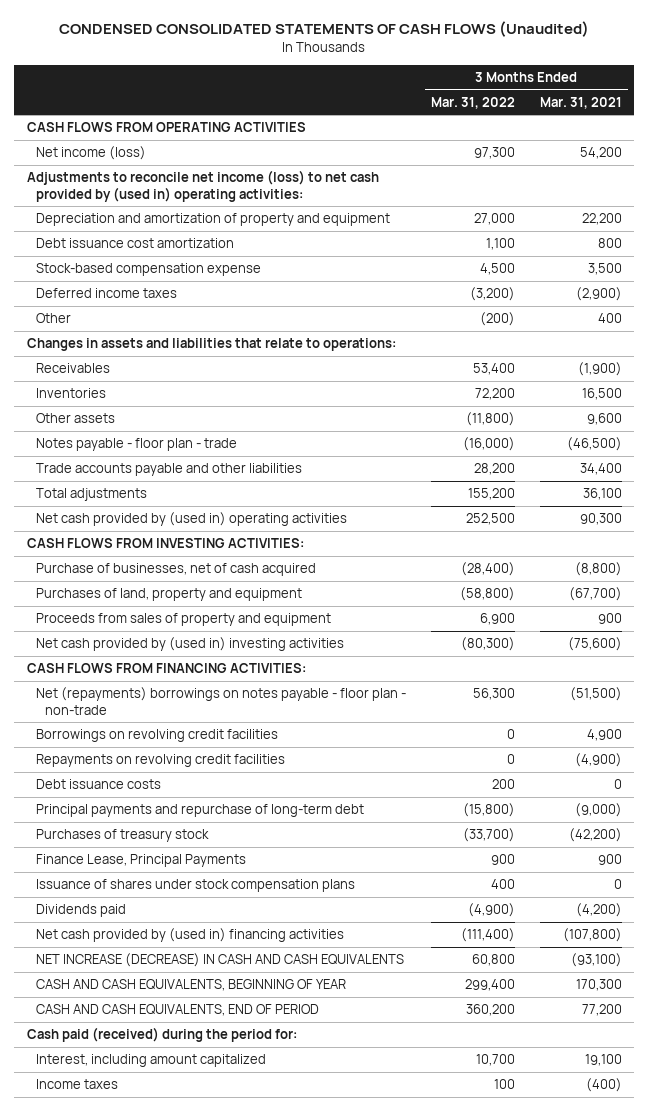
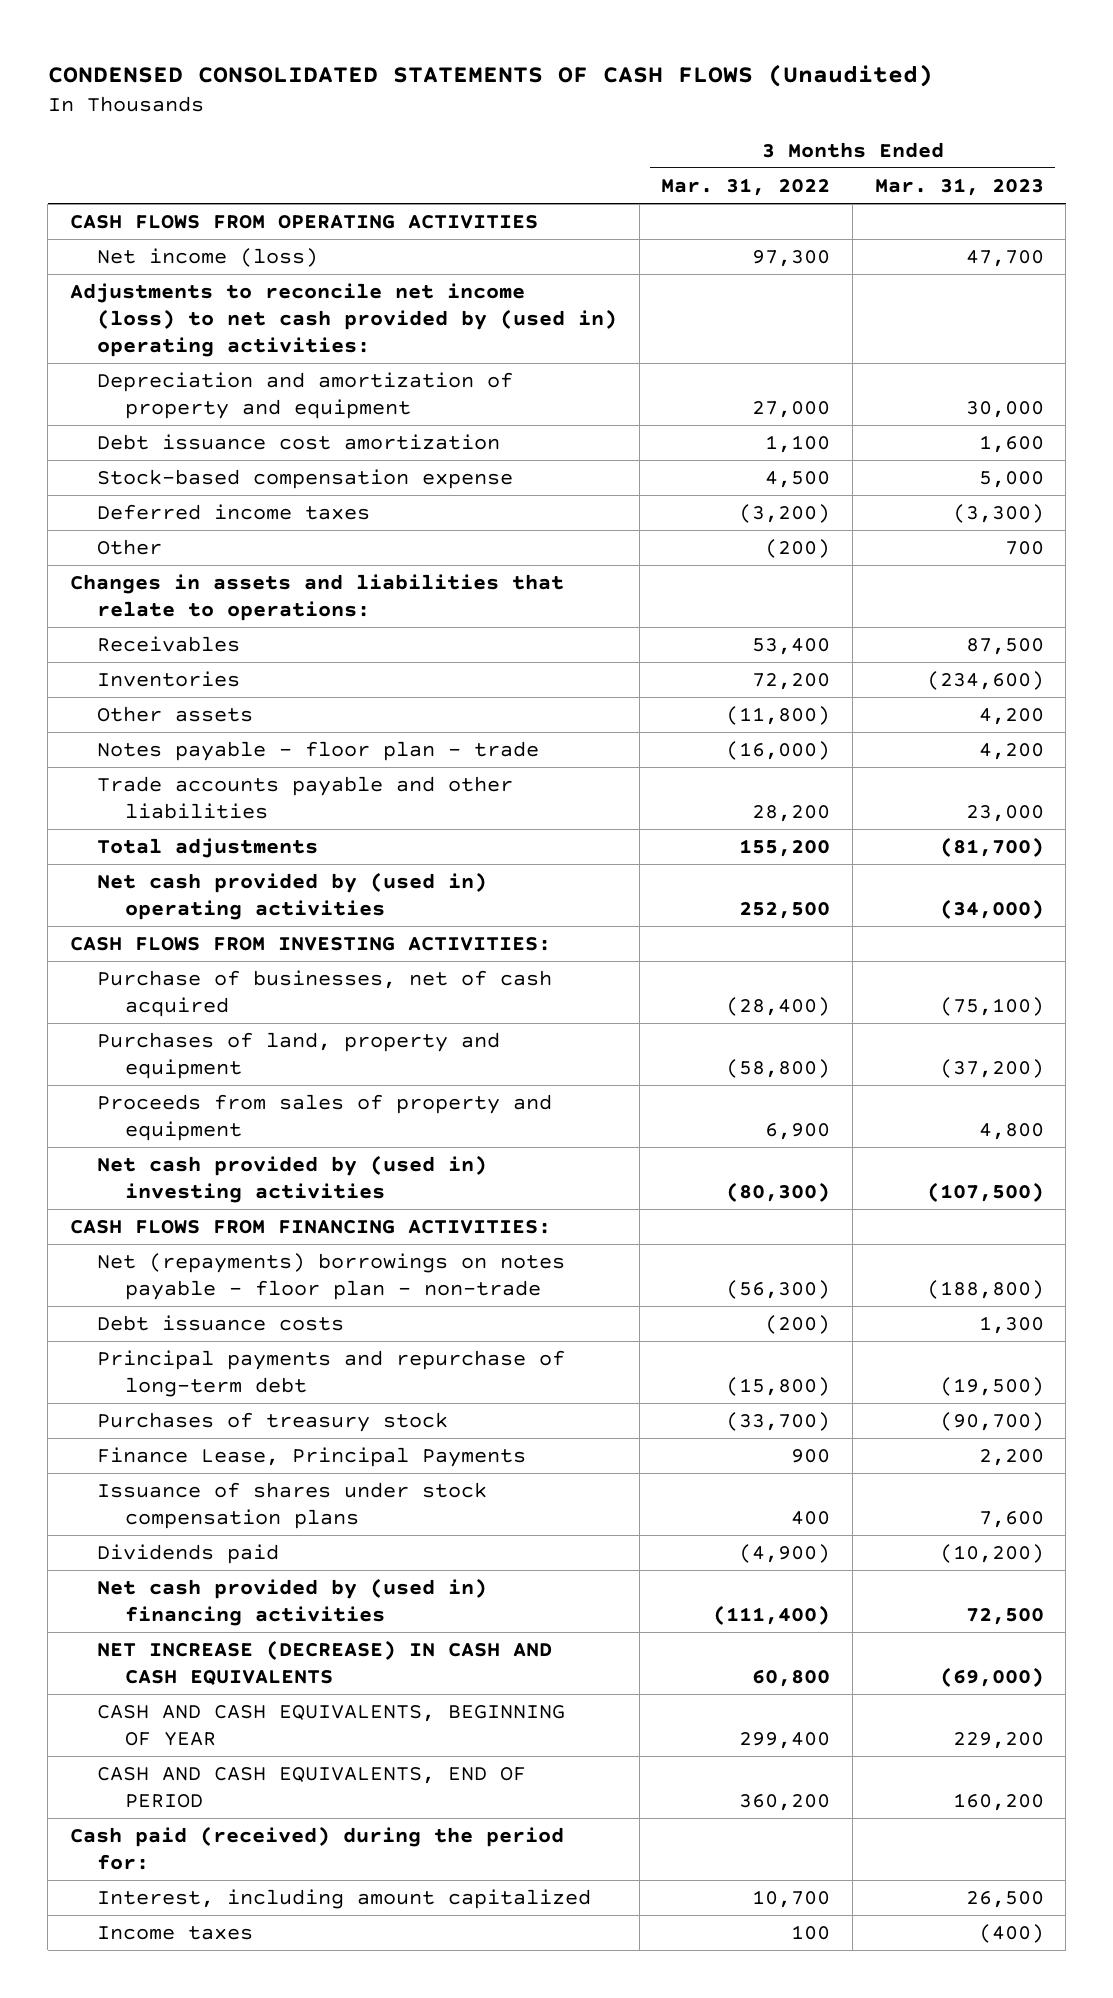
[539,96,622,109] Mar. 31, 2021 -> none
none -> [874,177,1044,196] Mar. 31, 2023
[35,729,278,743] Borrowings on revolving credit facilities -> none
[35,754,285,768] Repayments on revolving credit facilities -> none
[472,688,515,701] 56,300 -> [726,1280,831,1300] (56,300)
[491,779,515,790] 200 -> [765,1315,831,1335] (200)

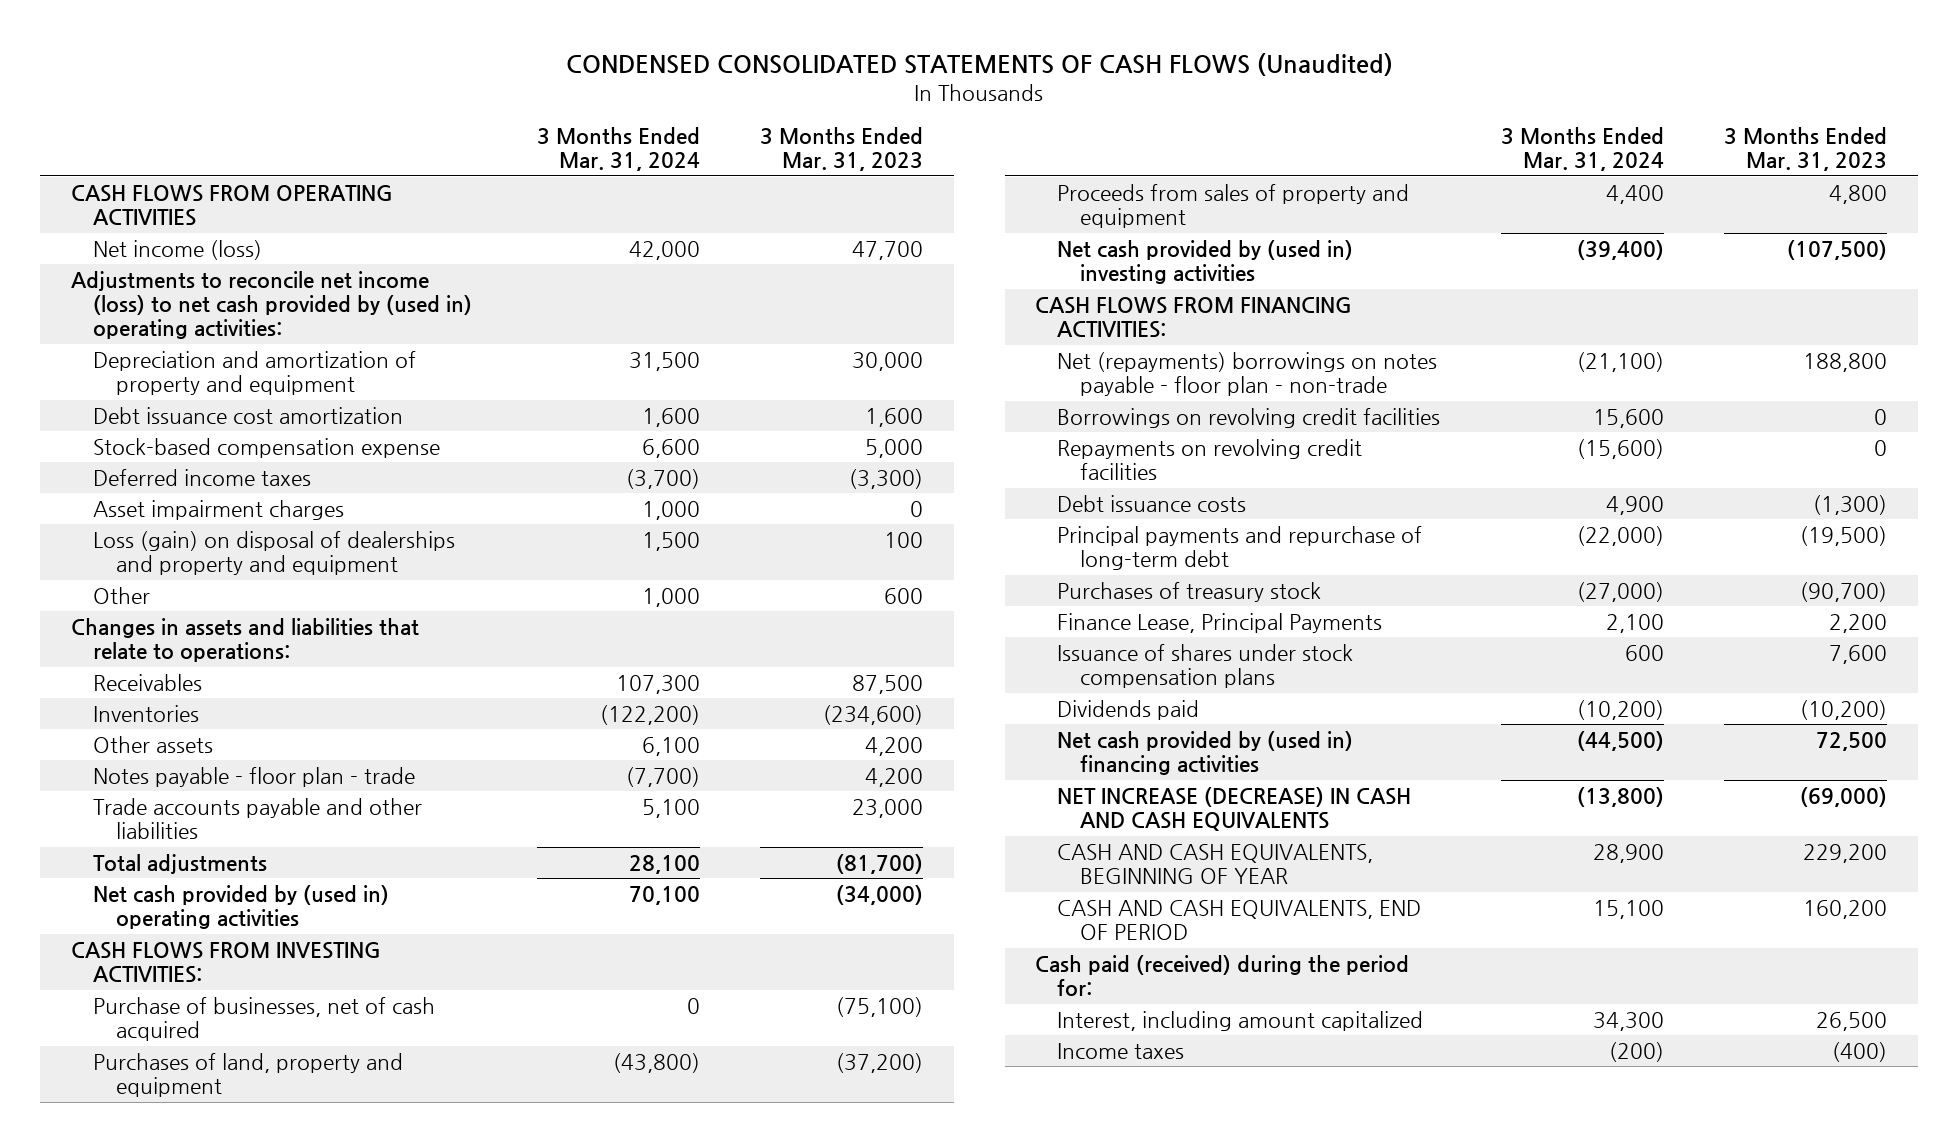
[661,177,831,196] Mar. 31, 2022 -> none
none -> [536,126,700,172] 3 Months Ended Mar. 31, 2024
none -> [93,499,345,520] Asset impairment charges
none -> [93,530,456,576] Loss (gain) on disposal of dealerships and property and equipment
[1004,541,1044,556] 700 -> [884,587,924,604] 600
[926,1280,1044,1300] (188,800) -> [1803,352,1888,372] 188,800
none -> [1057,407,1441,428] Borrowings on revolving credit facilities
none -> [1057,438,1363,481] Repayments on revolving credit facilities
[978,1316,1044,1335] 1,300 -> [1813,494,1888,515] (1,300)

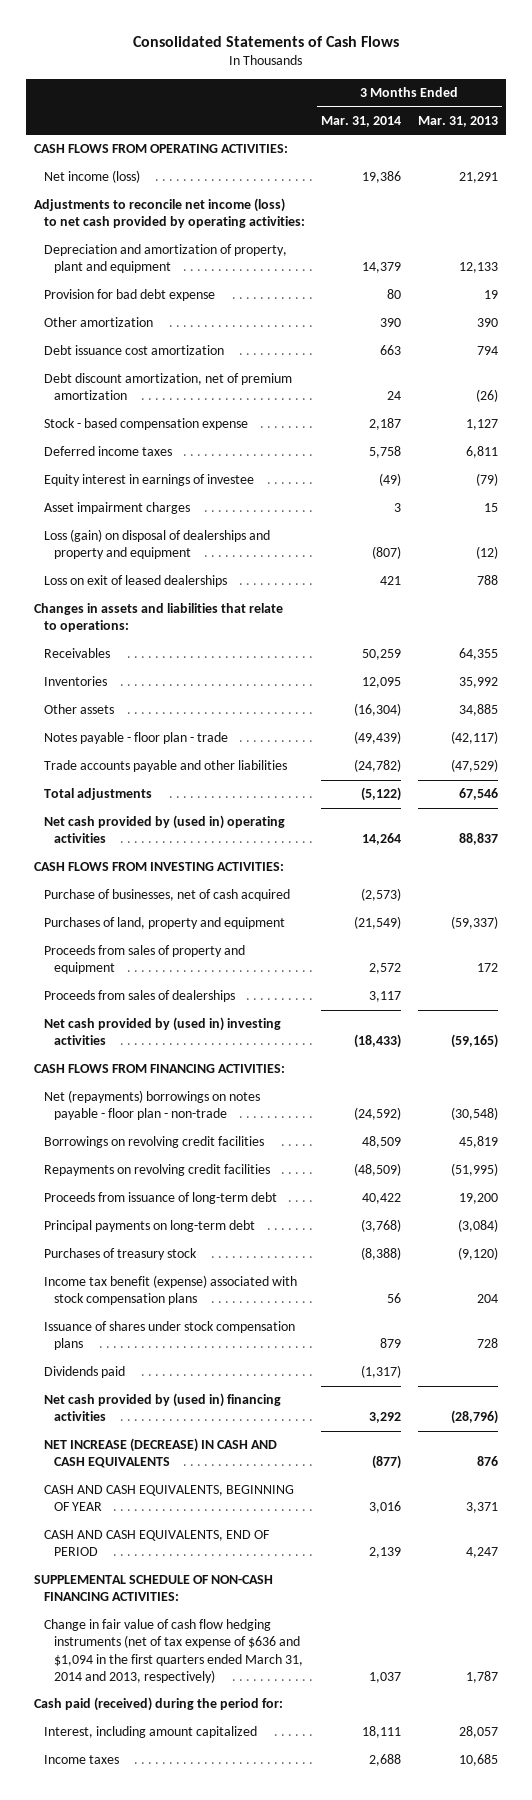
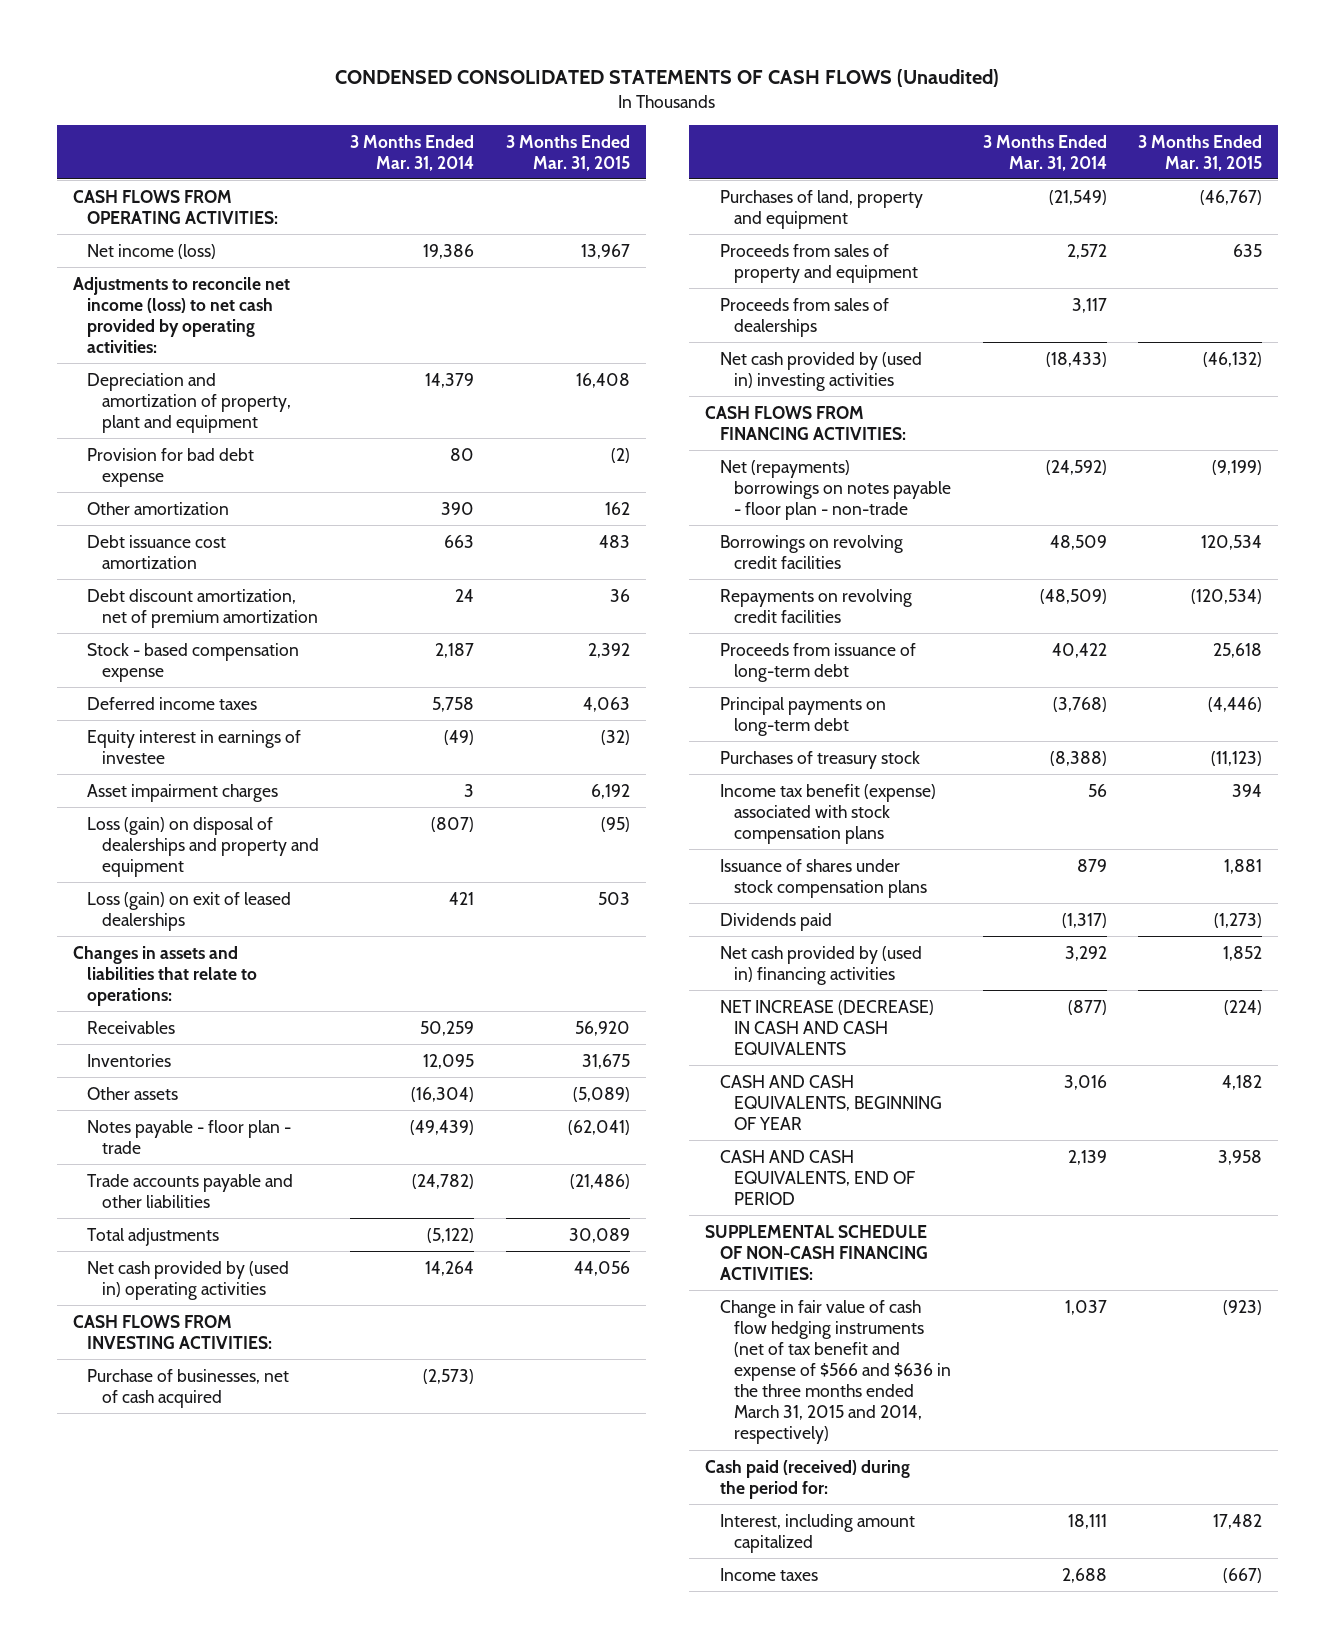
[132,35,399,47] Consolidated Statements of Cash Flows -> [335,69,1000,88] CONDENSED CONSOLIDATED STATEMENTS OF CASH FLOWS (Unaudited)
[417,115,498,127] Mar. 31, 2013 -> none
none -> [505,134,630,171] 3 Months Ended Mar. 31, 2015
[43,575,227,588] Loss on exit of leased dealerships -> [87,891,292,931] Loss (gain) on exit of leased dealerships
[43,1619,303,1683] Change in fair value of cash flow hedging instruments (net of tax expense of $636 and $1,094 in the first quarters ended March 31, 2014 and 2013, respectively) -> [719,1299,952,1445] Change in fair value of cash flow hedging instruments (net of tax benefit and expense of $566 and $636 in the three months ended March 31, 2015 and 2014, respectively)

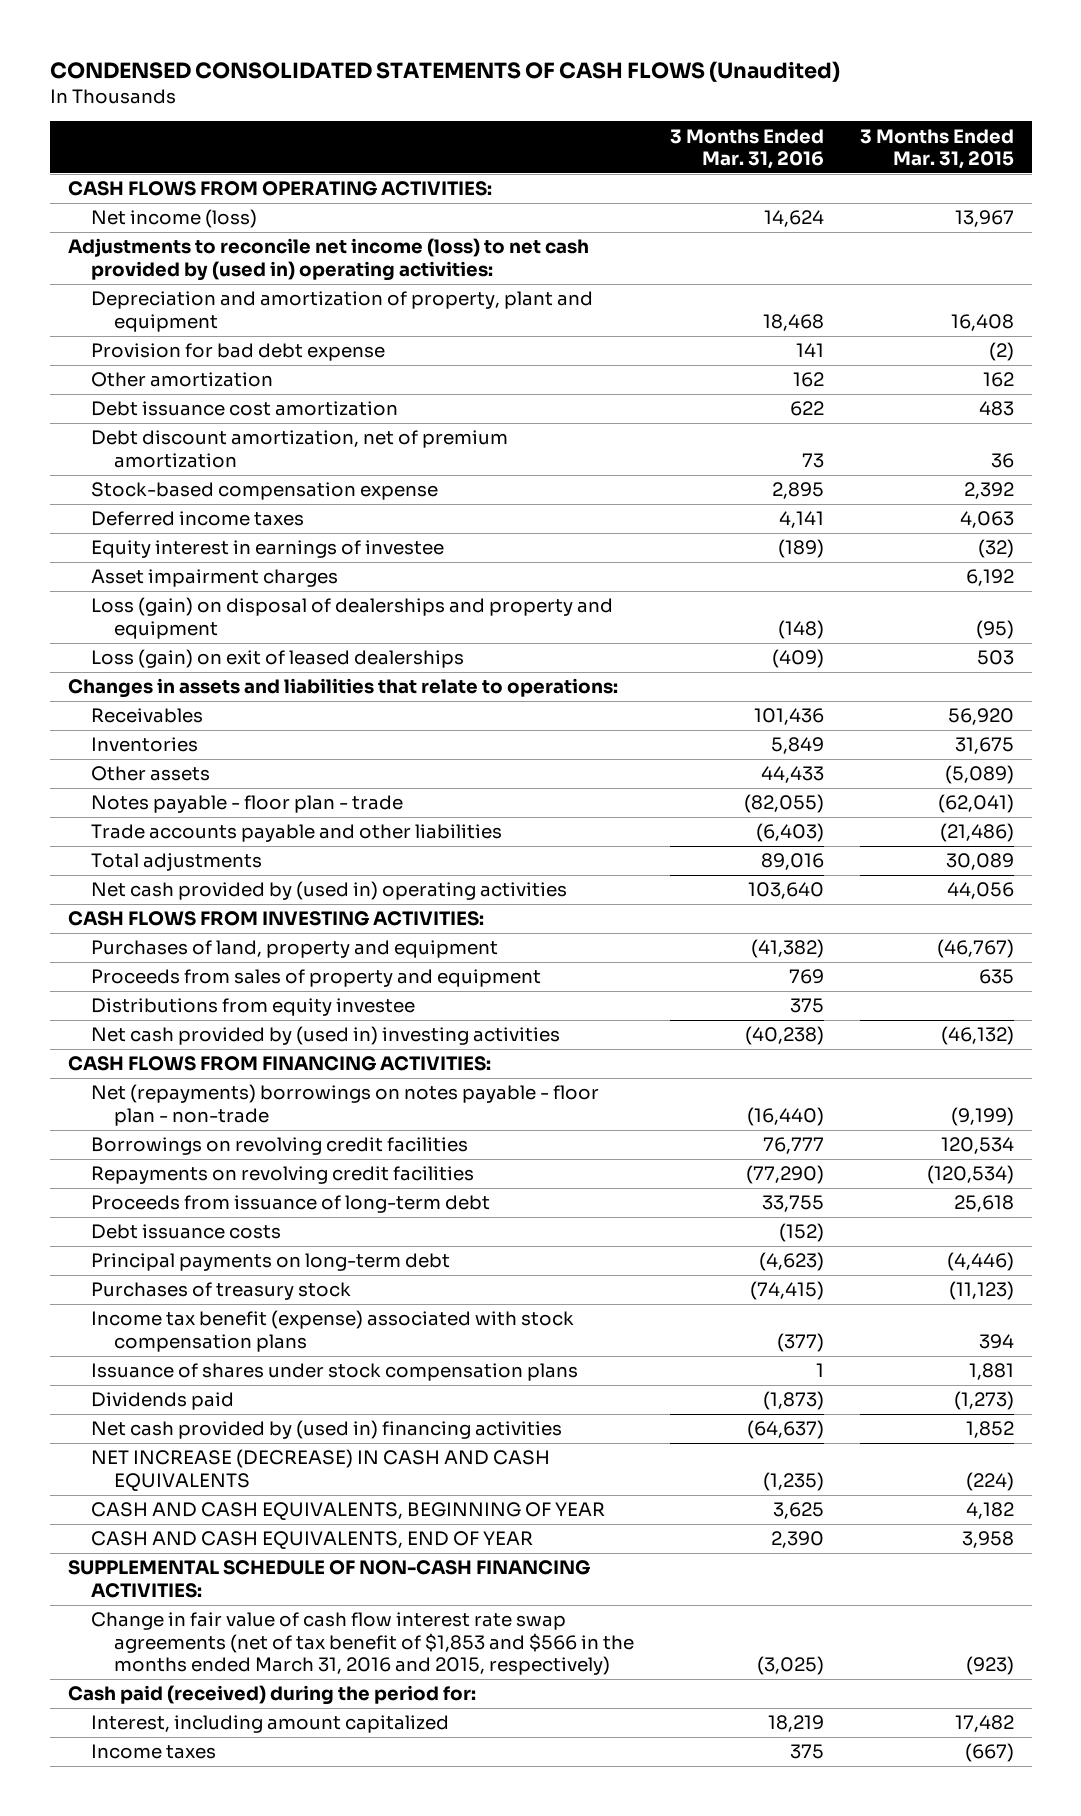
[350,134,475,171] 3 Months Ended Mar. 31, 2014 -> none
none -> [669,128,824,170] 3 Months Ended Mar. 31, 2016
[72,276,290,353] Adjustments to reconcile net income (loss) to net cash provided by operating activities: -> [67,238,589,281] Adjustments to reconcile net income (loss) to net cash provided by (used in) operating activities:
[87,642,300,682] Stock - based compensation expense -> [90,482,438,501] Stock-based compensation expense
[87,1368,290,1408] Purchase of businesses, net of cash acquired -> none
[719,297,889,337] Proceeds from sales of dealerships -> none
none -> [90,998,415,1017] Distributions from equity investee
none -> [90,1224,281,1240] Debt issuance costs
[719,1149,916,1205] CASH AND CASH EQUIVALENTS, END OF PERIOD -> [90,1531,533,1550] CASH AND CASH EQUIVALENTS, END OF YEAR
[719,1299,952,1445] Change in fair value of cash flow hedging instruments (net of tax benefit and expense of $566 and $636 in the three months ended March 31, 2015 and 2014, respectively) -> [90,1612,635,1676] Change in fair value of cash flow interest rate swap agreements (net of tax benefit of $1,853 and $566 in the months ended March 31, 2016 and 2015, respectively)

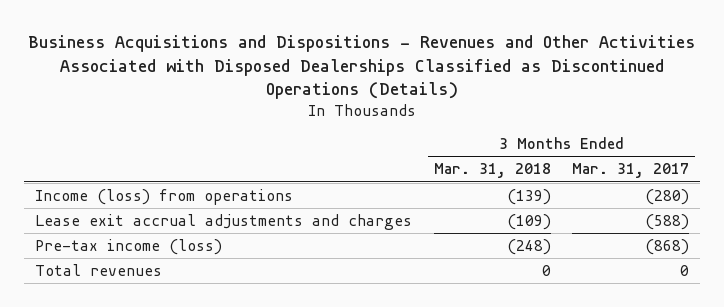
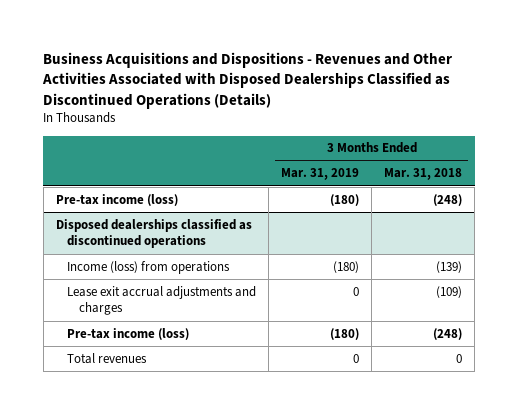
[572,163,690,179] Mar. 31, 2017 -> none
none -> [281,168,360,181] Mar. 31, 2019
none -> [55,193,178,206] Pre-tax income (loss)
none -> [55,218,252,249] Disposed dealerships classified as discontinued operations

